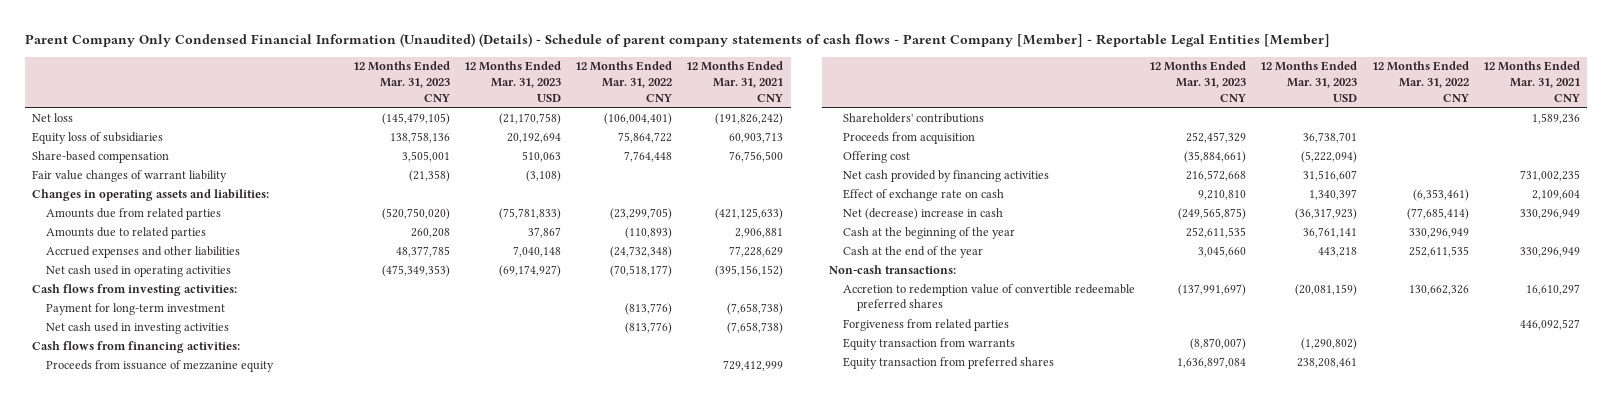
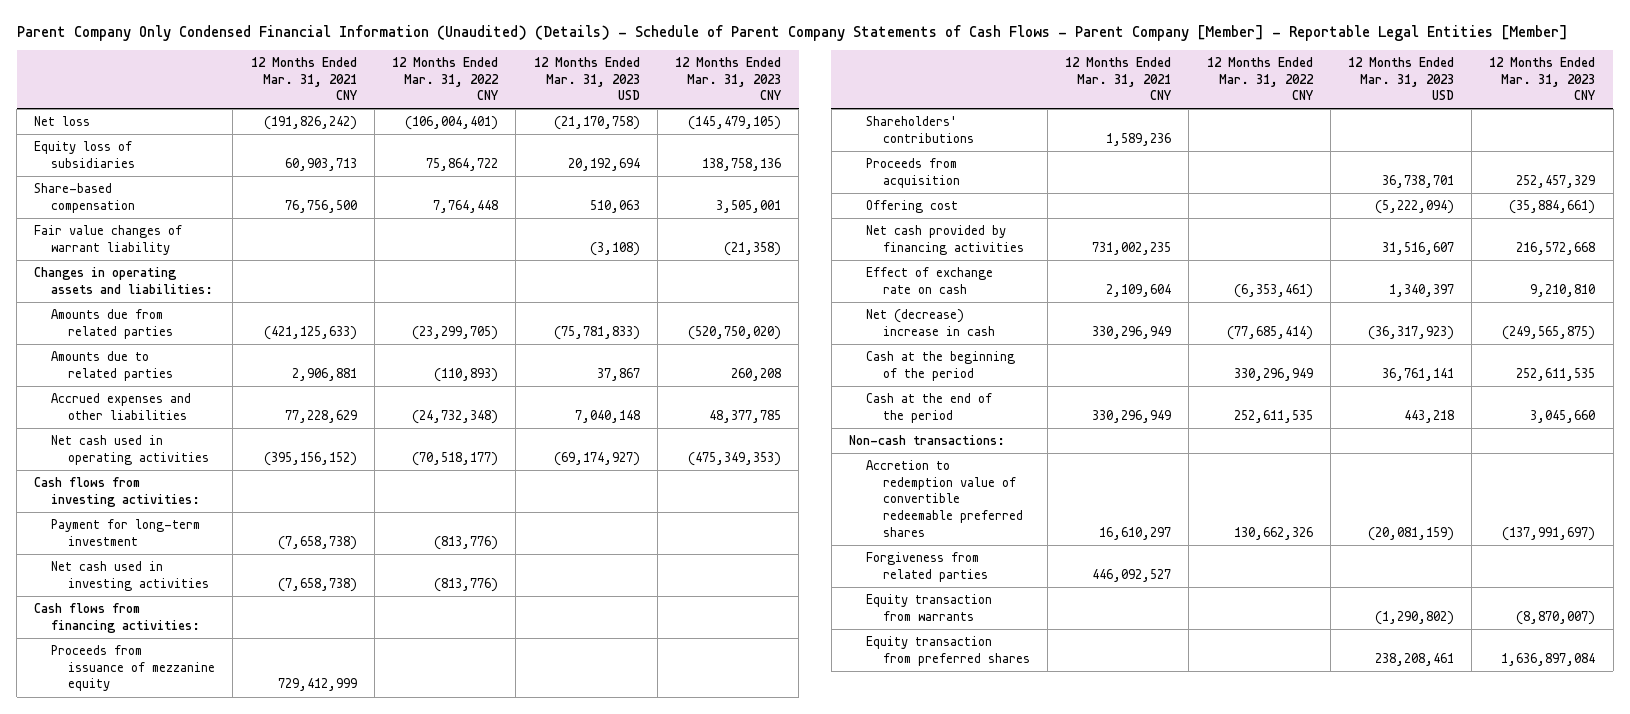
[25,33,1331,48] Parent Company Only Condensed Financial Information (Unaudited) (Details) - Schedule of parent company statements of cash flows - Parent Company [Member] - Reportable Legal Entities [Member] -> [16,24,1568,41] Parent Company Only Condensed Financial Information (Unaudited) (Details) - Schedule of Parent Company Statements of Cash Flows - Parent Company [Member] - Reportable Legal Entities [Member]
[842,226,1015,239] Cash at the beginning of the year -> [865,351,1015,381] Cash at the beginning of the period
[842,245,983,258] Cash at the end of the year -> [865,393,992,423] Cash at the end of the period

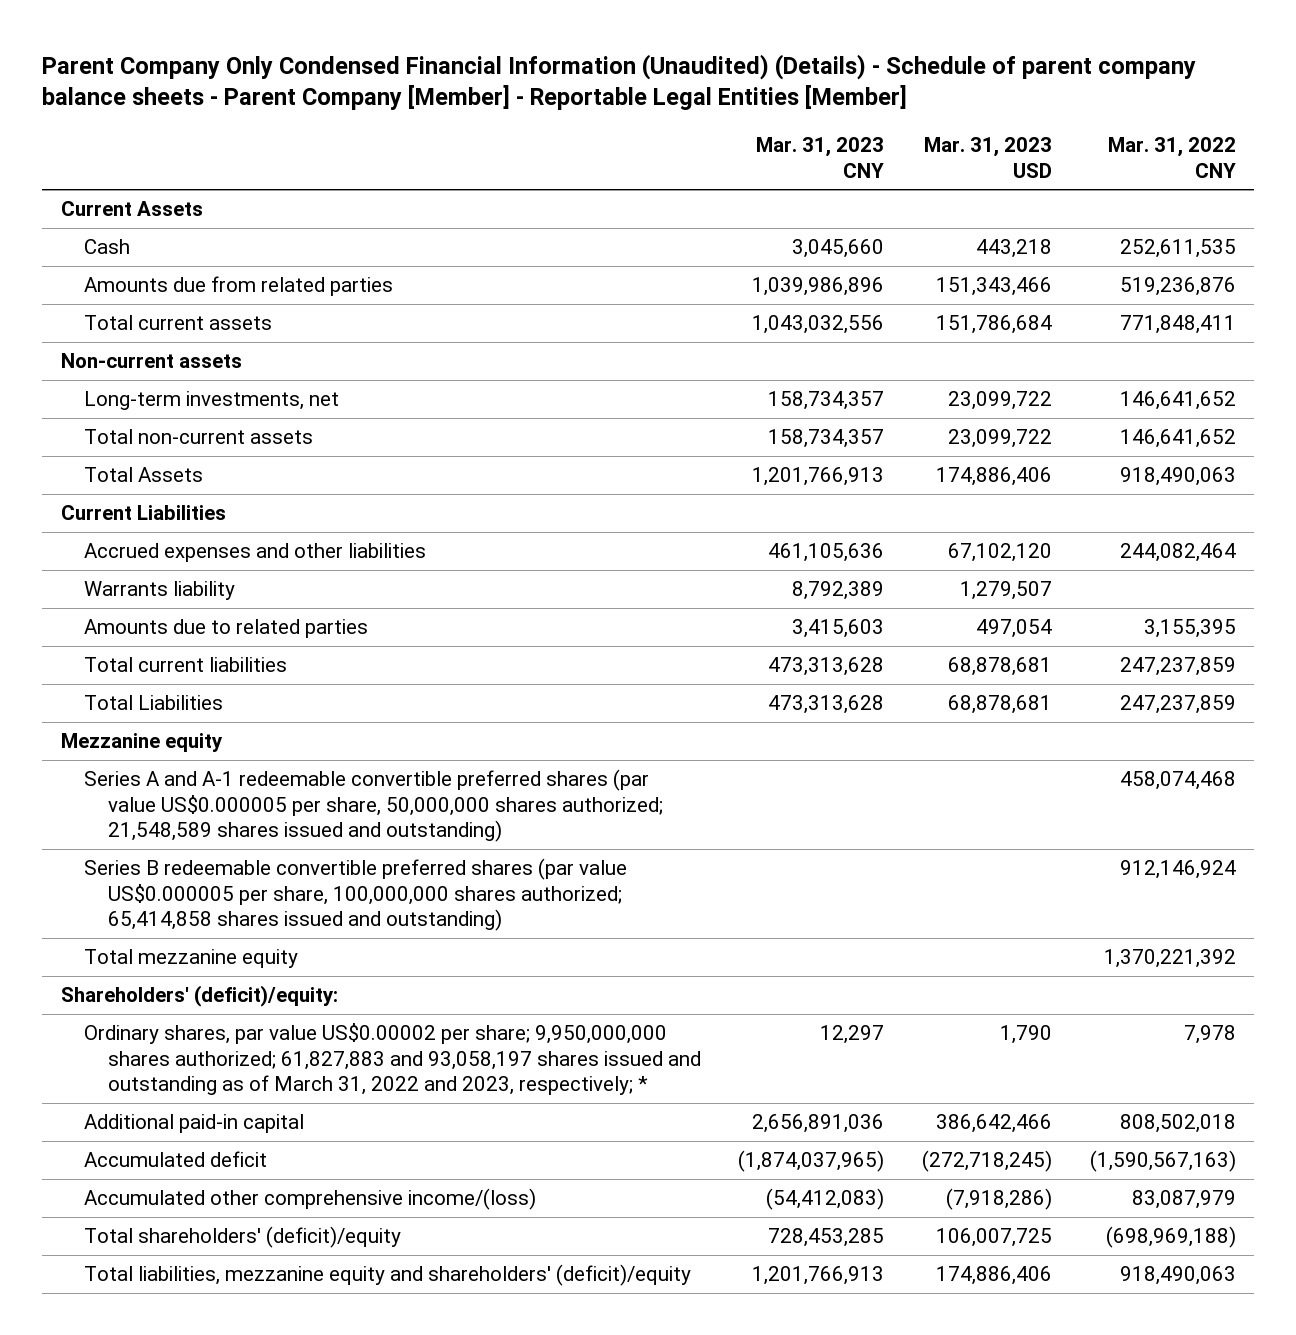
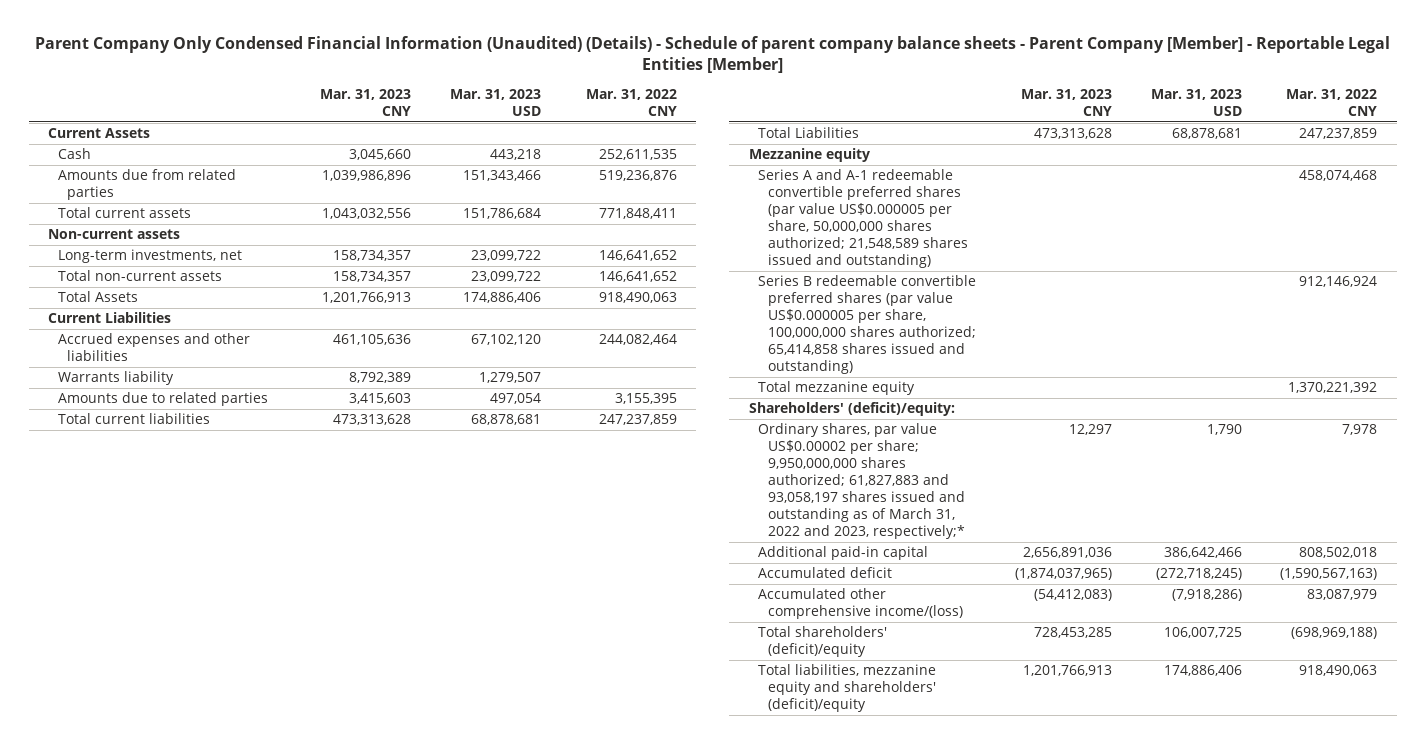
[84,1023,701,1096] Ordinary shares, par value US$0.00002 per share; 9,950,000,000 shares authorized; 61,827,883 and 93,058,197 shares issued and outstanding as of March 31, 2022 and 2023, respectively; * -> [758,423,966,539] Ordinary shares, par value US$0.00002 per share; 9,950,000,000 shares authorized; 61,827,883 and 93,058,197 shares issued and outstanding as of March 31, 2022 and 2023, respectively;*

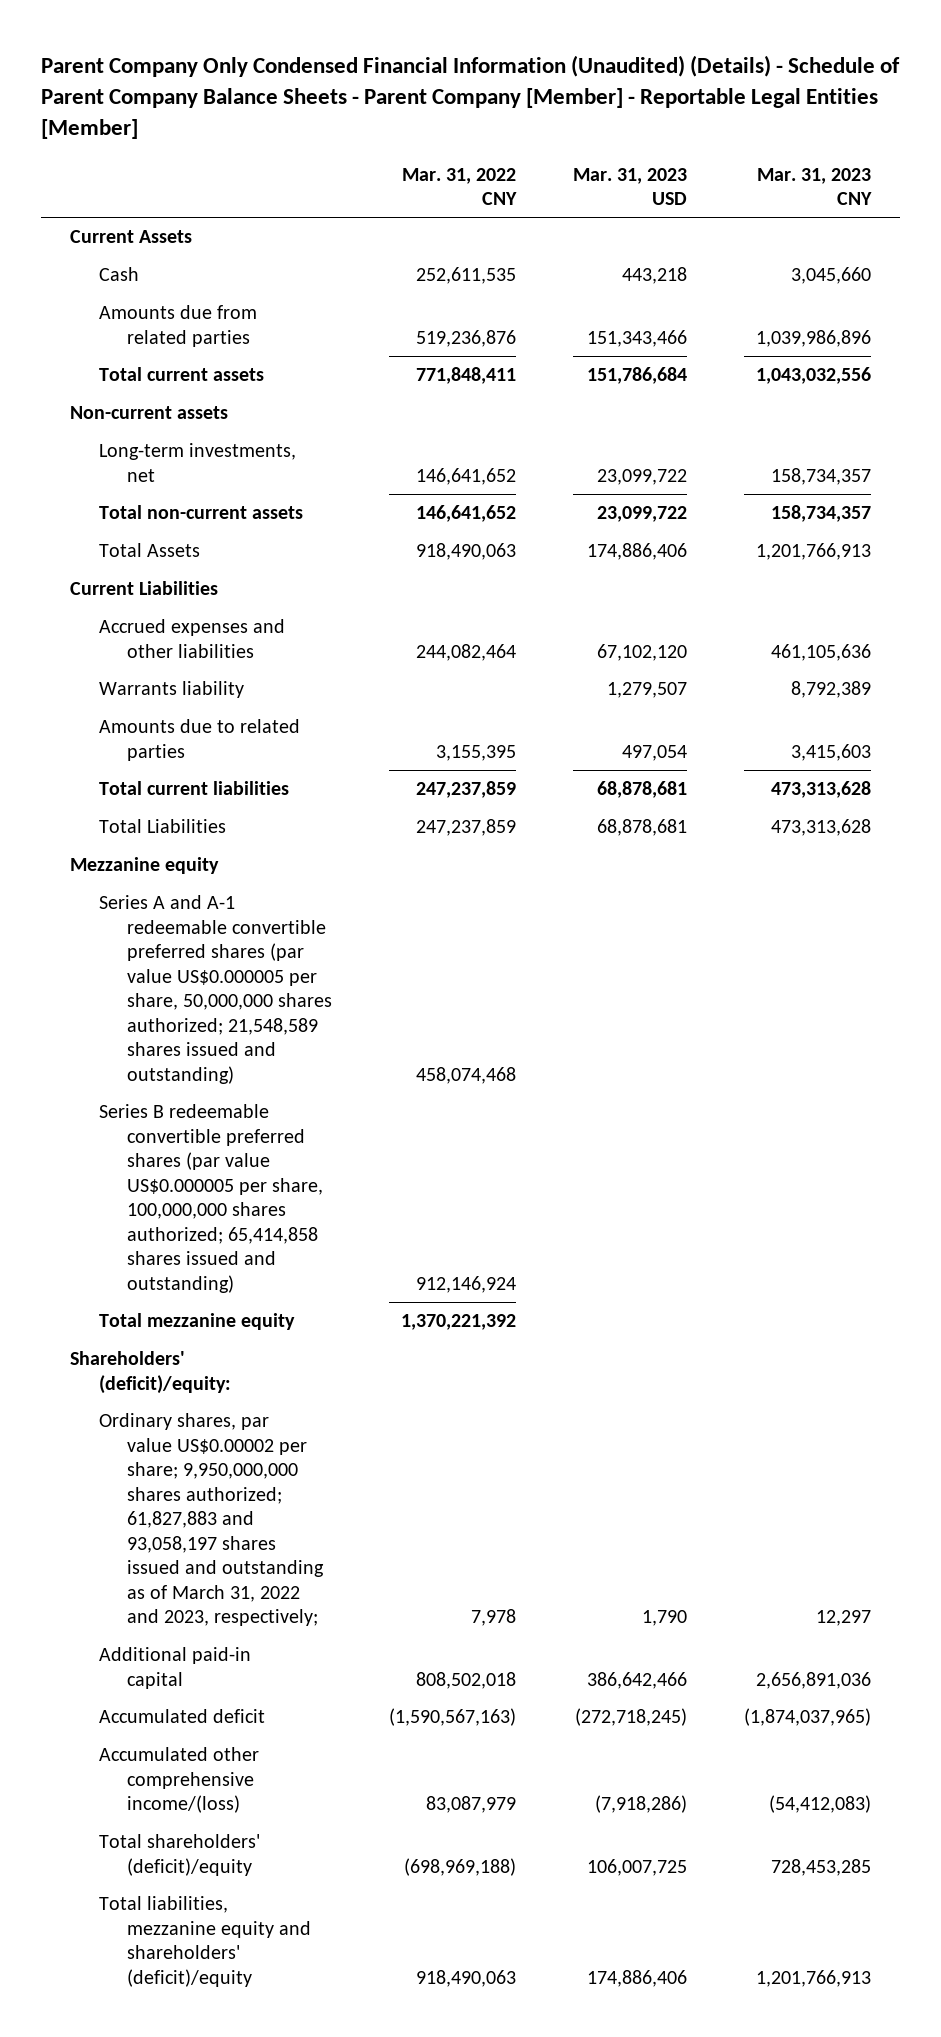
[34,36,1390,74] Parent Company Only Condensed Financial Information (Unaudited) (Details) - Schedule of parent company balance sheets - Parent Company [Member] - Reportable Legal Entities [Member] -> [41,54,901,140] Parent Company Only Condensed Financial Information (Unaudited) (Details) - Schedule of Parent Company Balance Sheets - Parent Company [Member] - Reportable Legal Entities [Member]
[758,423,966,539] Ordinary shares, par value US$0.00002 per share; 9,950,000,000 shares authorized; 61,827,883 and 93,058,197 shares issued and outstanding as of March 31, 2022 and 2023, respectively;* -> [98,1413,325,1627] Ordinary shares, par value US$0.00002 per share; 9,950,000,000 shares authorized; 61,827,883 and 93,058,197 shares issued and outstanding as of March 31, 2022 and 2023, respectively;

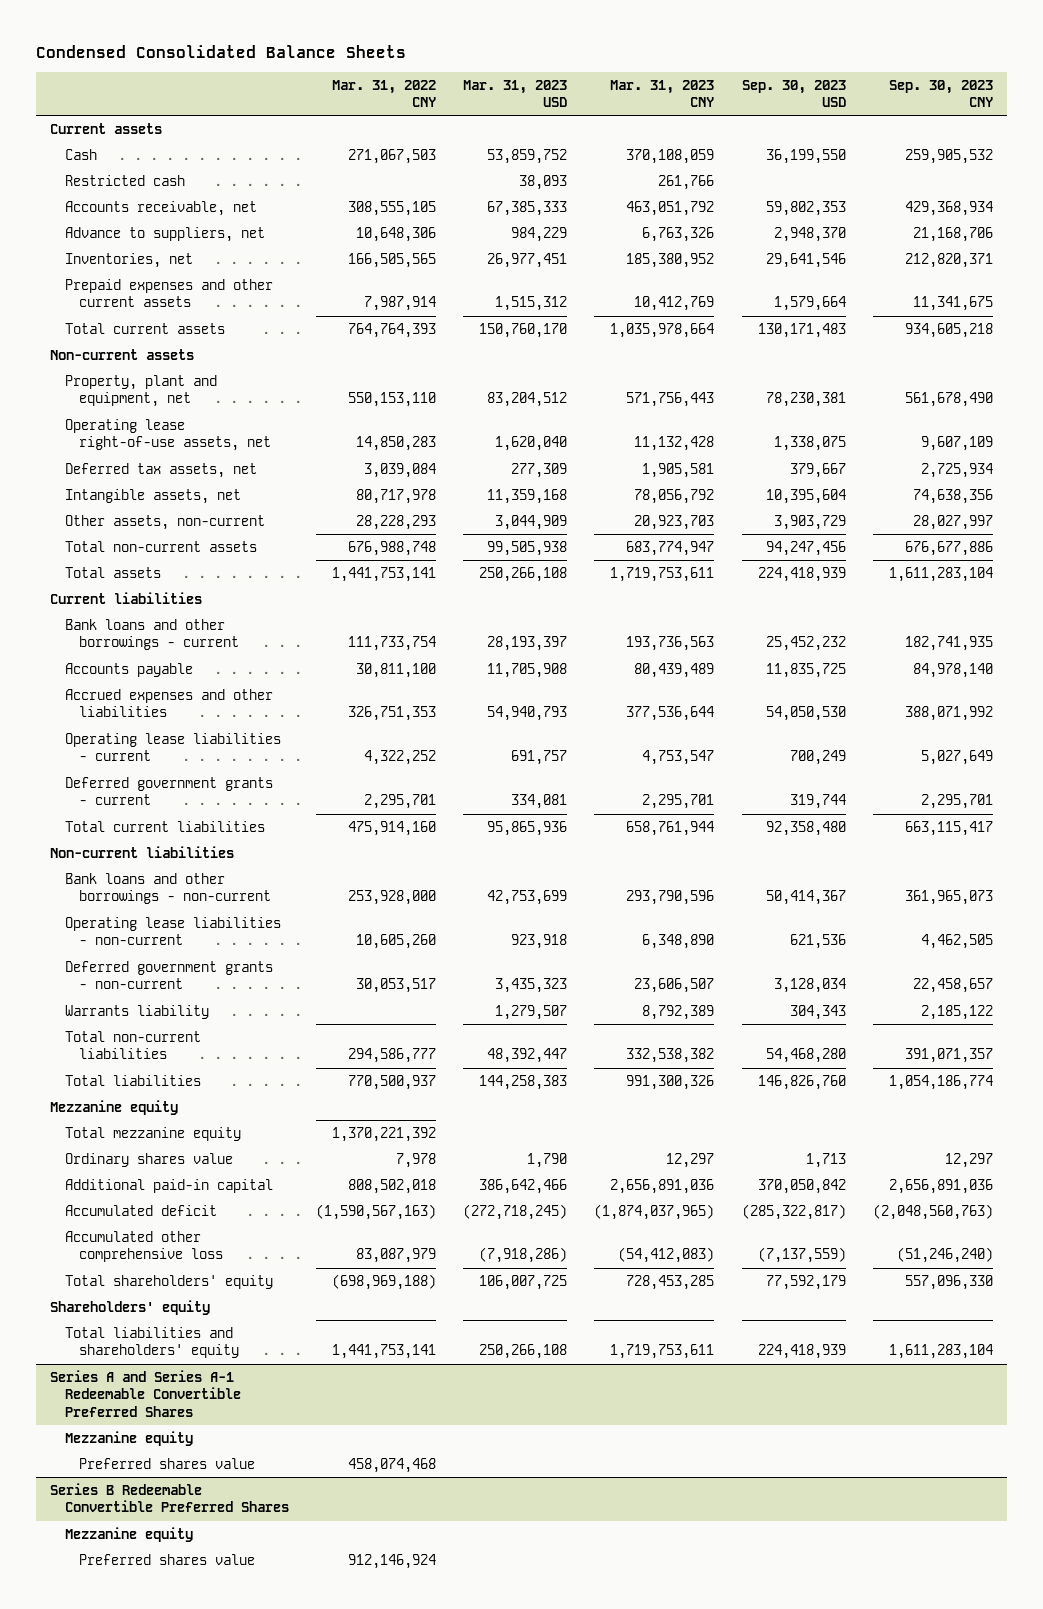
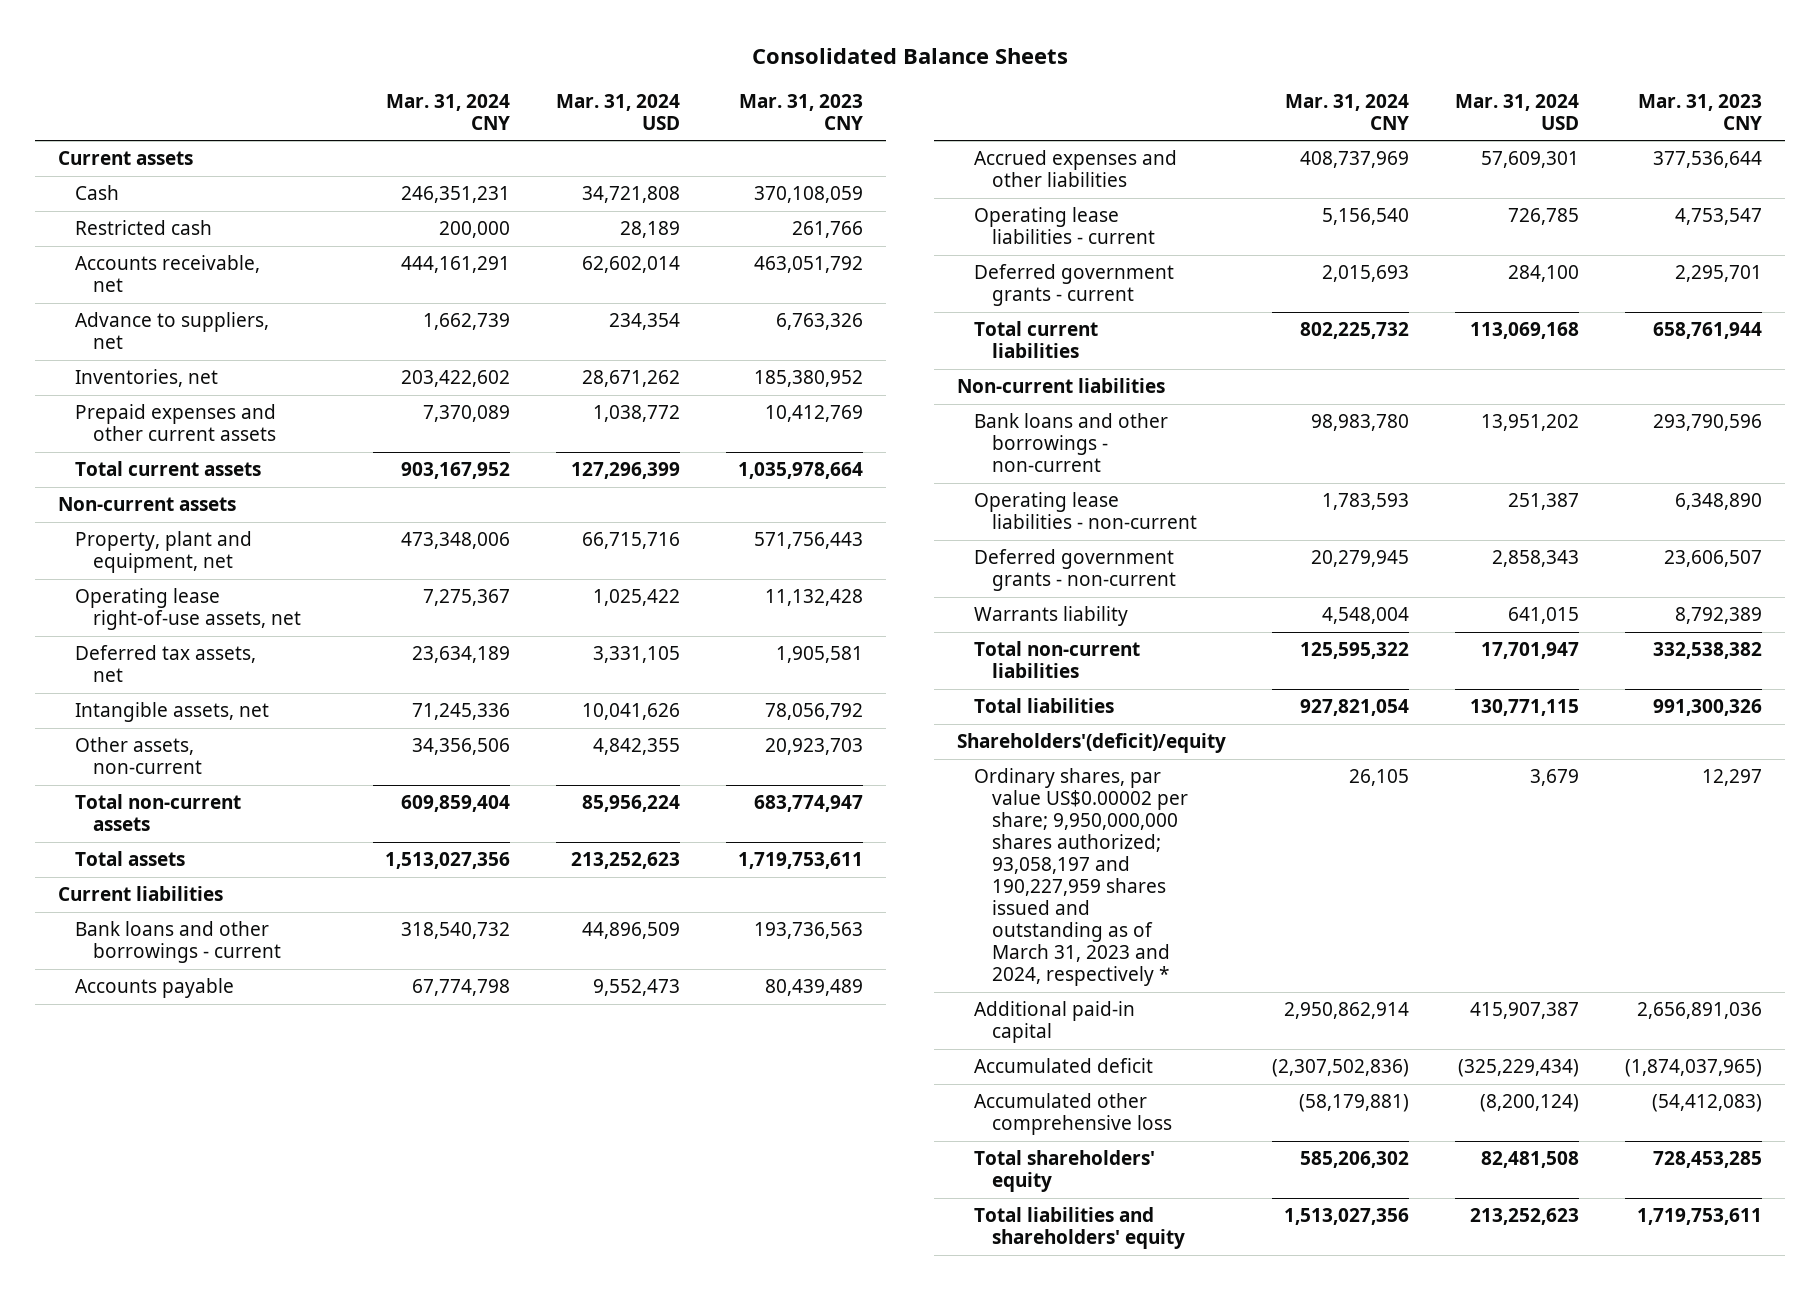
[36,44,407,58] Condensed Consolidated Balance Sheets -> [751,48,1068,65] Consolidated Balance Sheets
[331,79,436,107] Mar. 31, 2022 CNY -> none
[463,79,568,107] Mar. 31, 2023 USD -> none
[741,79,846,107] Sep. 30, 2023 USD -> none
[889,79,994,107] Sep. 30, 2023 CNY -> none
none -> [385,93,510,130] Mar. 31, 2024 CNY
none -> [555,93,680,130] Mar. 31, 2024 USD
[50,1099,179,1115] Mezzanine equity -> none
[64,1126,241,1141] Total mezzanine equity -> none
none -> [956,733,1226,754] Shareholders'(deficit)/equity
[64,1152,233,1167] Ordinary shares value -> [974,768,1188,987] Ordinary shares, par value US$0.00002 per share; 9,950,000,000 shares authorized; 93,058,197 and 190,227,959 shares issued and outstanding as of March 31, 2023 and 2024, respectively *
[50,1299,211,1315] Shareholders' equity -> none
[50,1369,241,1417] Series A and Series A-1 Redeemable Convertible Preferred Shares -> none
[64,1430,193,1446] Mezzanine equity -> none
[78,1457,255,1469] Preferred shares value -> none
[50,1482,289,1513] Series B Redeemable Convertible Preferred Shares -> none
[64,1526,193,1542] Mezzanine equity -> none
[78,1553,255,1565] Preferred shares value -> none

